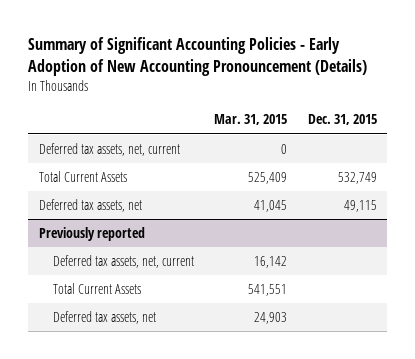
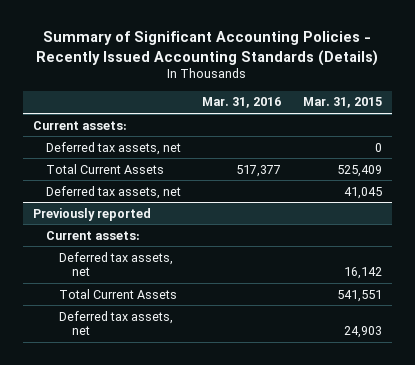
[28,37,368,77] Summary of Significant Accounting Policies - Early Adoption of New Accounting Pronouncement (Details) -> [36,31,379,66] Summary of Significant Accounting Policies - Recently Issued Accounting Standards (Details)
[307,114,377,126] Dec. 31, 2015 -> none
none -> [202,97,282,109] Mar. 31, 2016
none -> [33,120,128,130] Current assets:
[38,143,180,157] Deferred tax assets, net, current -> [46,141,182,155] Deferred tax assets, net
none -> [46,230,141,240] Current assets:
[52,255,194,269] Deferred tax assets, net, current -> [59,251,174,277] Deferred tax assets, net

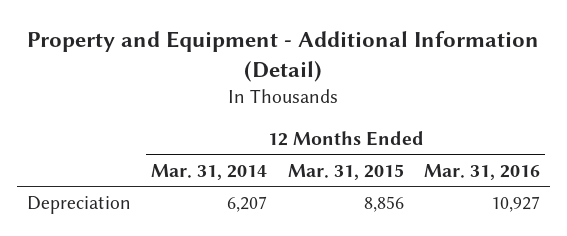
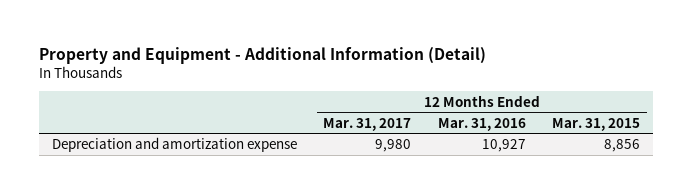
[151,163,268,180] Mar. 31, 2014 -> none
none -> [323,117,412,131] Mar. 31, 2017
[26,196,131,215] Depreciation -> [51,137,297,153] Depreciation and amortization expense

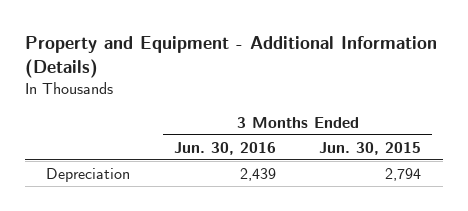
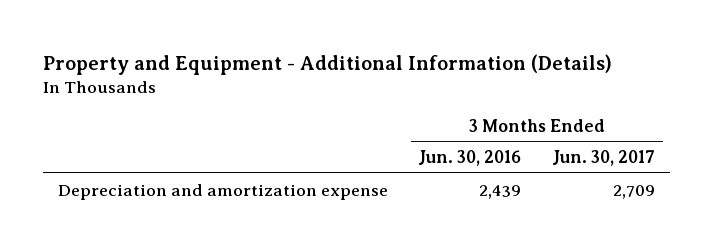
[319,141,422,155] Jun. 30, 2015 -> none
none -> [551,150,655,167] Jun. 30, 2017
[46,167,131,182] Depreciation -> [57,183,388,200] Depreciation and amortization expense

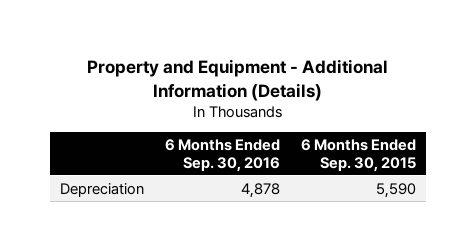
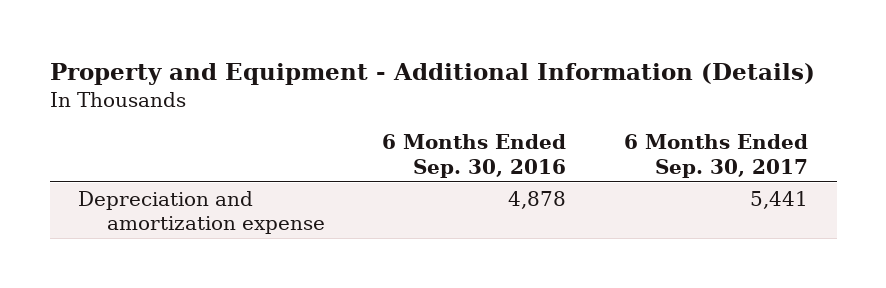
[300,138,416,172] 6 Months Ended Sep. 30, 2015 -> none
none -> [623,134,808,178] 6 Months Ended Sep. 30, 2017
[60,182,145,197] Depreciation -> [78,190,325,234] Depreciation and amortization expense

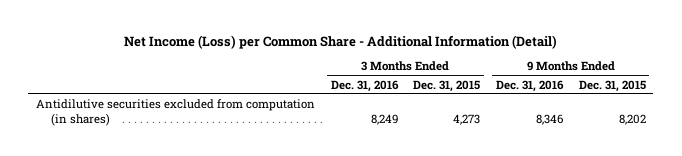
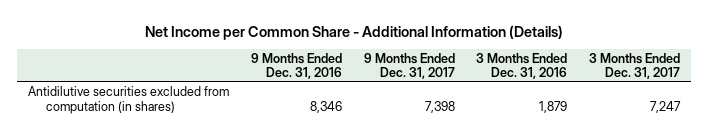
[123,34,557,49] Net Income (Loss) per Common Share - Additional Information (Detail) -> [145,24,564,40] Net Income per Common Share - Additional Information (Details)
[413,79,481,92] Dec. 31, 2015 -> none
[578,79,646,92] Dec. 31, 2015 -> none
none -> [363,52,455,80] 9 Months Ended Dec. 31, 2017
none -> [588,52,680,80] 3 Months Ended Dec. 31, 2017
[370,113,398,125] 8,249 -> [539,101,568,114] 1,879

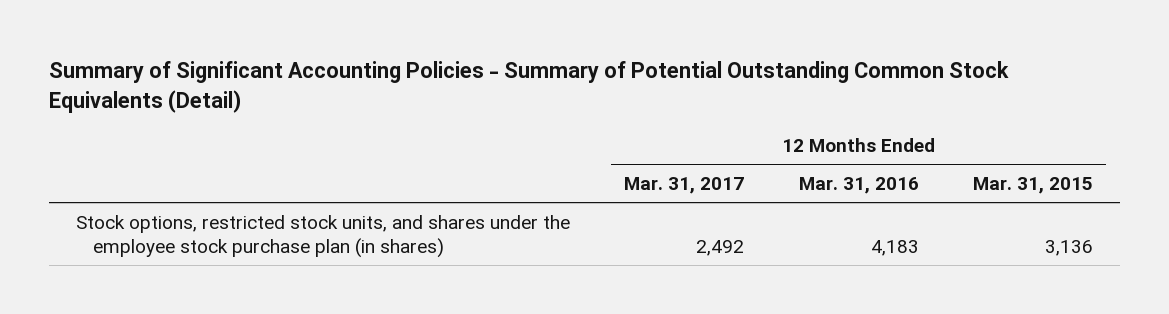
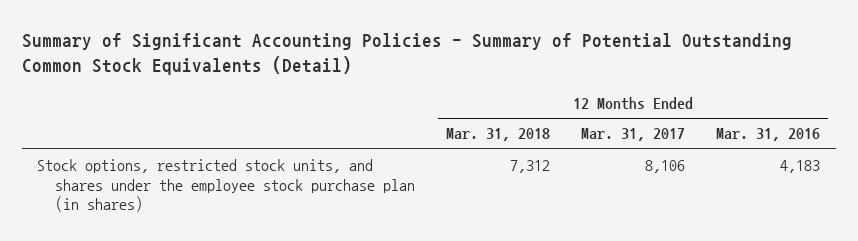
[972,177,1093,195] Mar. 31, 2015 -> none
none -> [445,128,550,142] Mar. 31, 2018
[696,239,745,256] 2,492 -> [645,160,686,174] 8,106

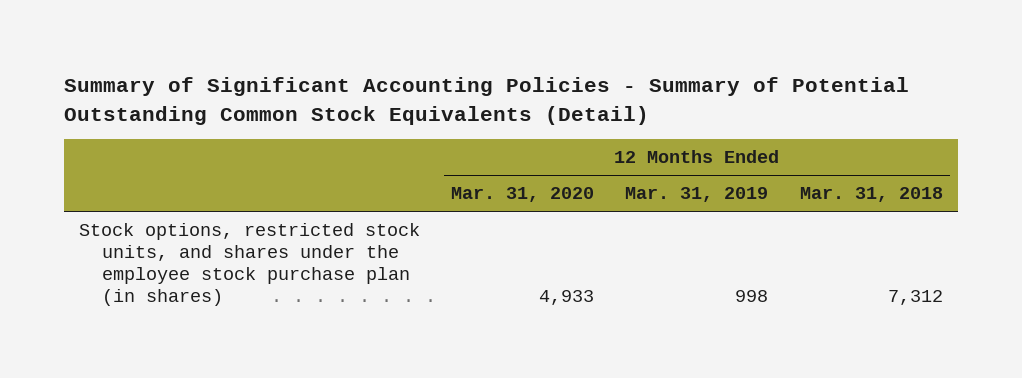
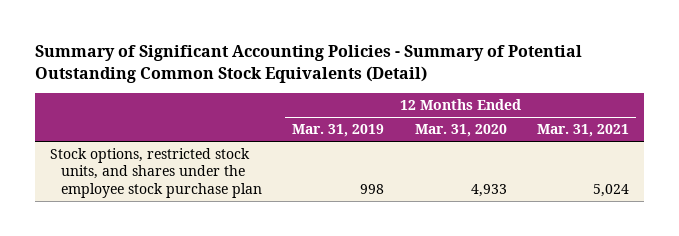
[799,187,943,203] Mar. 31, 2018 -> none
none -> [536,124,629,138] Mar. 31, 2021
[79,223,421,306] Stock options, restricted stock units, and shares under the employee stock purchase plan (in shares) -> [50,148,263,198] Stock options, restricted stock units, and shares under the employee stock purchase plan

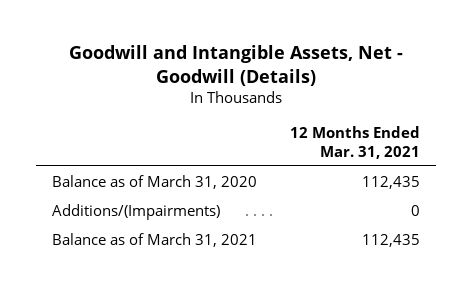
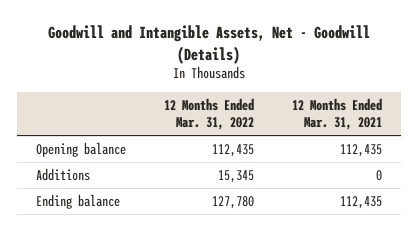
none -> [163,97,254,131] 12 Months Ended Mar. 31, 2022
[52,174,258,189] Balance as of March 31, 2020 -> [35,141,126,157] Opening balance
[52,203,221,220] Additions/(Impairments) -> [35,167,90,181] Additions
[52,232,258,247] Balance as of March 31, 2021 -> [35,193,120,209] Ending balance

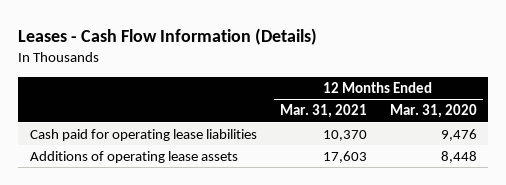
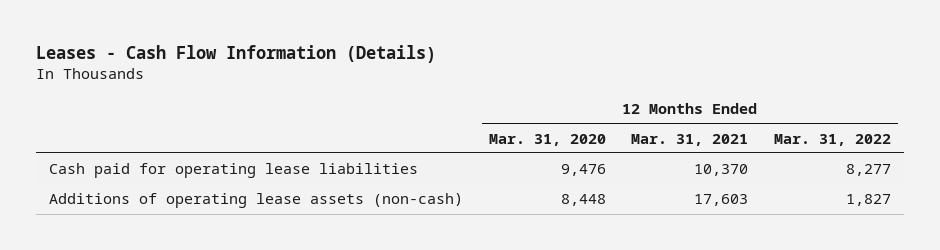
none -> [774,133,892,146] Mar. 31, 2022
[29,151,238,164] Additions of operating lease assets -> [48,193,463,209] Additions of operating lease assets (non-cash)

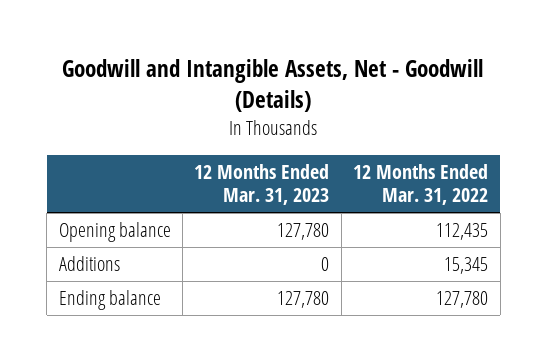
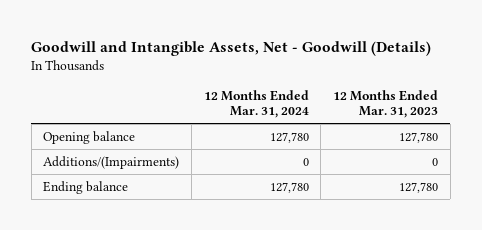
[353,163,489,206] 12 Months Ended Mar. 31, 2022 -> none
none -> [203,89,309,119] 12 Months Ended Mar. 31, 2024
[58,256,120,272] Additions -> [43,155,180,169] Additions/(Impairments)

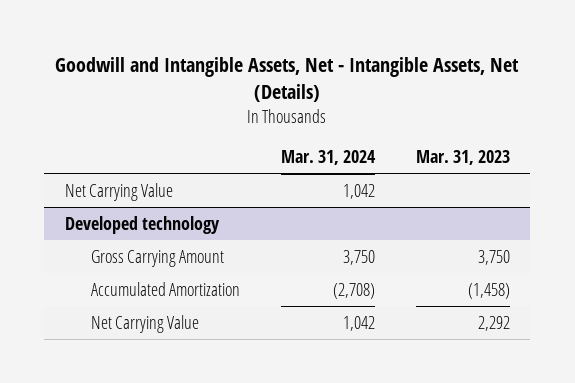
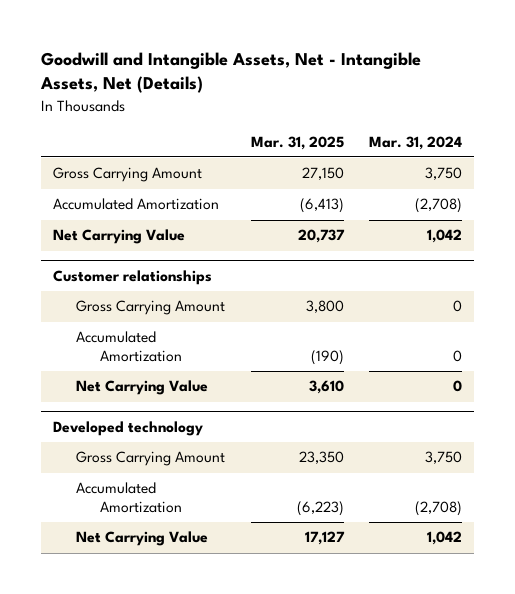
[415,149,510,165] Mar. 31, 2023 -> none
none -> [250,135,344,150] Mar. 31, 2025
none -> [53,167,203,183] Gross Carrying Amount
none -> [53,198,220,211] Accumulated Amortization
none -> [53,269,213,285] Customer relationships
none -> [76,300,226,316] Gross Carrying Amount
none -> [76,331,182,363] Accumulated Amortization
none -> [76,380,209,396] Net Carrying Value

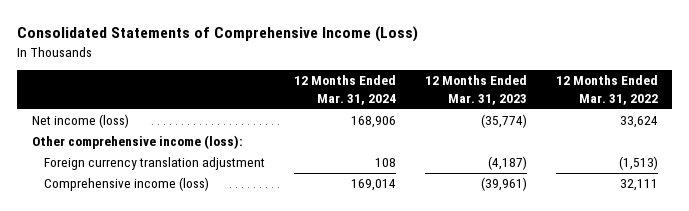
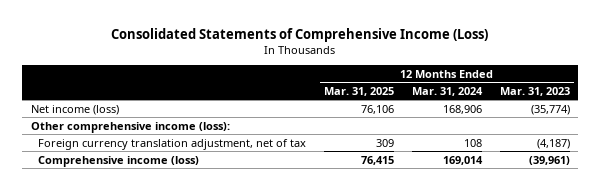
[555,75,658,105] 12 Months Ended Mar. 31, 2022 -> none
none -> [324,86,395,96] Mar. 31, 2025
[44,157,266,171] Foreign currency translation adjustment -> [38,138,307,150] Foreign currency translation adjustment, net of tax

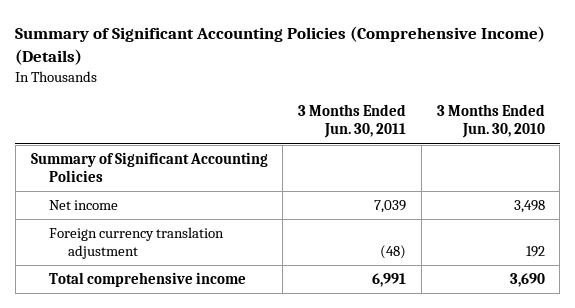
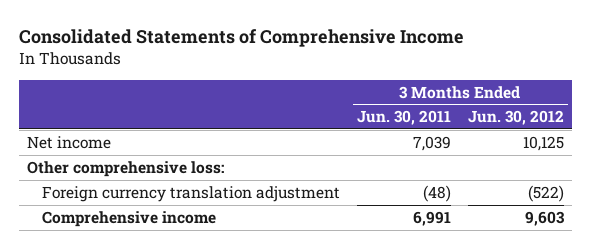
[15,25,546,65] Summary of Significant Accounting Policies (Comprehensive Income) (Details) -> [18,28,464,47] Consolidated Statements of Comprehensive Income
[436,104,545,139] 3 Months Ended Jun. 30, 2010 -> none
none -> [467,110,564,126] Jun. 30, 2012
[30,152,268,183] Summary of Significant Accounting Policies -> none
none -> [26,160,224,177] Other comprehensive loss:
[49,272,247,288] Total comprehensive income -> [42,210,217,227] Comprehensive income

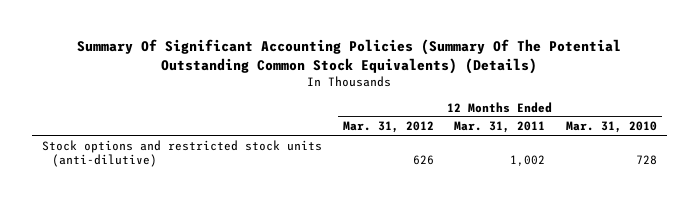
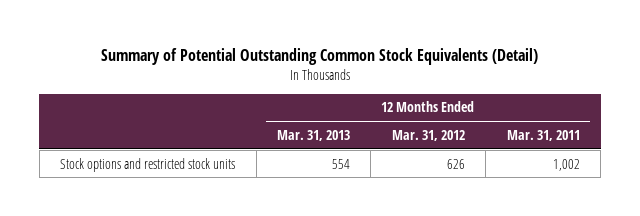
[77,38,622,74] Summary Of Significant Accounting Policies (Summary Of The Potential Outstanding Common Stock Equivalents) (Details) -> [100,47,538,65] Summary of Potential Outstanding Common Stock Equivalents (Detail)
[565,121,657,134] Mar. 31, 2010 -> none
none -> [276,129,350,141] Mar. 31, 2013
[42,139,323,168] Stock options and restricted stock units (anti-dilutive) -> [60,157,236,172] Stock options and restricted stock units

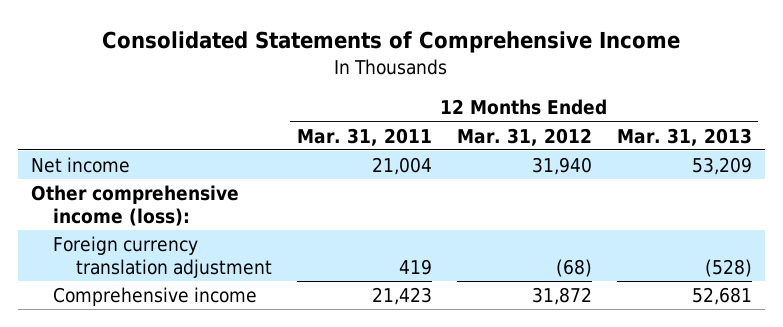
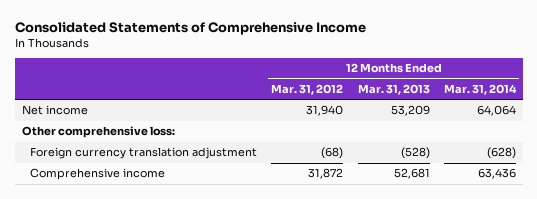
[296,127,432,146] Mar. 31, 2011 -> none
none -> [443,83,517,95] Mar. 31, 2014
[30,185,239,227] Other comprehensive income (loss): -> [21,126,175,139] Other comprehensive loss:

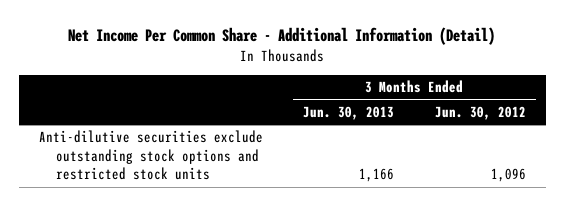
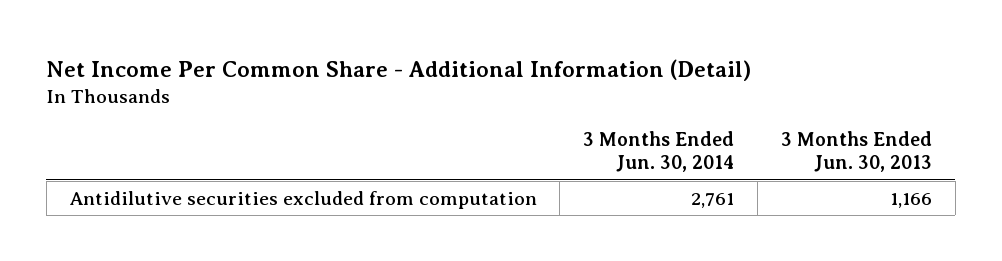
[434,105,526,120] Jun. 30, 2012 -> none
none -> [583,131,735,173] 3 Months Ended Jun. 30, 2014
[39,130,264,181] Anti-dilutive securities exclude outstanding stock options and restricted stock units -> [69,190,537,209] Antidilutive securities excluded from computation

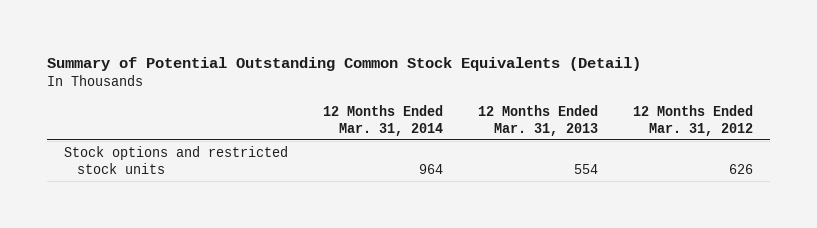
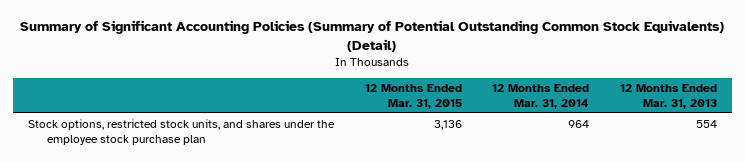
[46,56,641,71] Summary of Potential Outstanding Common Stock Equivalents (Detail) -> [20,20,725,52] Summary of Significant Accounting Policies (Summary of Potential Outstanding Common Stock Equivalents) (Detail)
[632,104,753,136] 12 Months Ended Mar. 31, 2012 -> none
none -> [364,84,462,109] 12 Months Ended Mar. 31, 2015
[63,145,288,174] Stock options and restricted stock units -> [28,119,336,145] Stock options, restricted stock units, and shares under the employee stock purchase plan

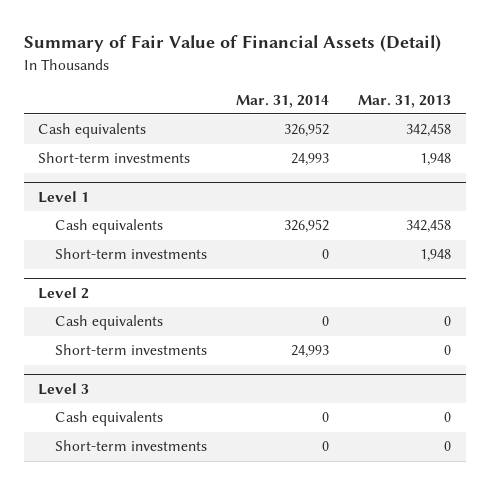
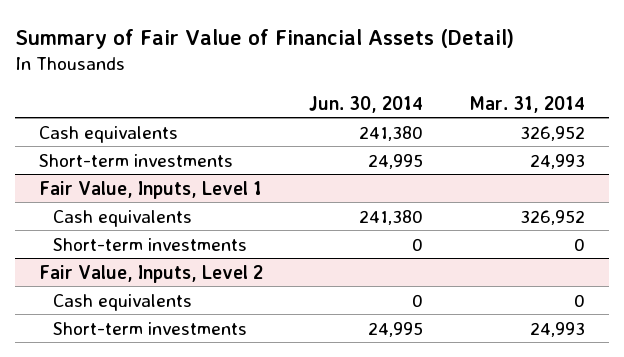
[358,94,452,108] Mar. 31, 2013 -> none
none -> [309,95,424,113] Jun. 30, 2014
[38,190,90,203] Level 1 -> none
none -> [38,180,262,199] Fair Value, Inputs, Level 1
[38,286,90,299] Level 2 -> none
none -> [38,264,263,283] Fair Value, Inputs, Level 2
[38,382,90,395] Level 3 -> none
[54,411,163,427] Cash equivalents -> none
[54,440,207,452] Short-term investments -> none

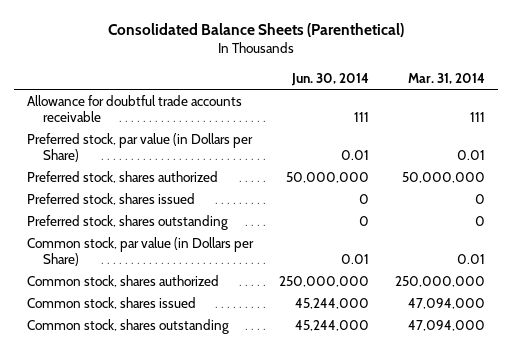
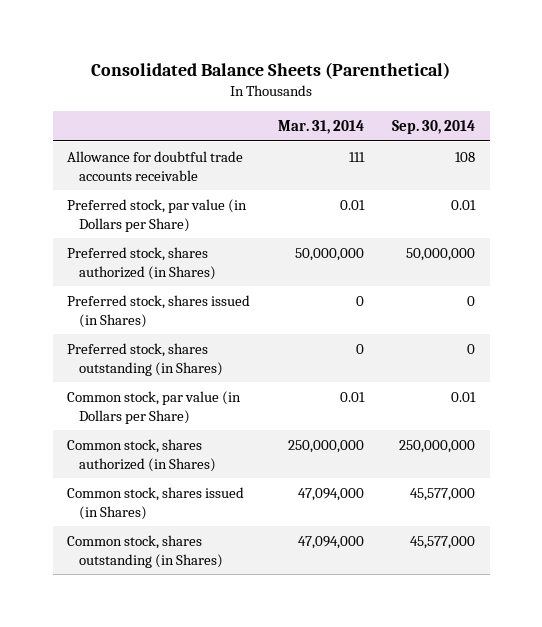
[290,72,369,86] Jun. 30, 2014 -> none
none -> [392,120,476,135] Sep. 30, 2014
[26,171,218,184] Preferred stock, shares authorized -> [66,246,216,280] Preferred stock, shares authorized (in Shares)
[26,193,195,206] Preferred stock, shares issued -> [66,294,250,328] Preferred stock, shares issued (in Shares)
[26,215,228,231] Preferred stock, shares outstanding -> [66,342,223,376] Preferred stock, shares outstanding (in Shares)
[26,275,219,288] Common stock, shares authorized -> [66,438,216,472] Common stock, shares authorized (in Shares)
[26,297,196,310] Common stock, shares issued -> [66,486,244,520] Common stock, shares issued (in Shares)
[26,319,229,335] Common stock, shares outstanding -> [66,534,223,568] Common stock, shares outstanding (in Shares)

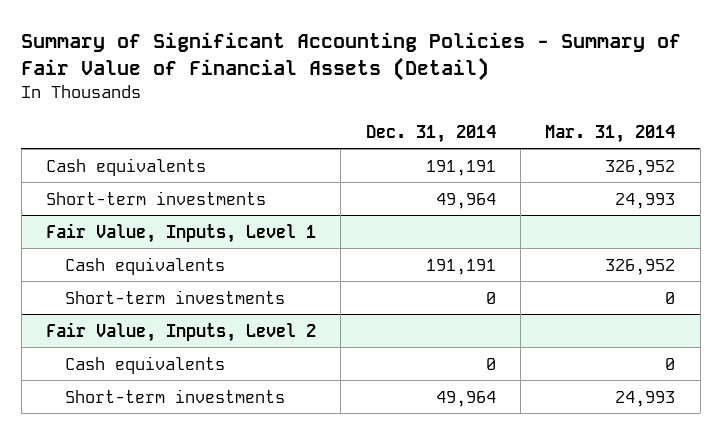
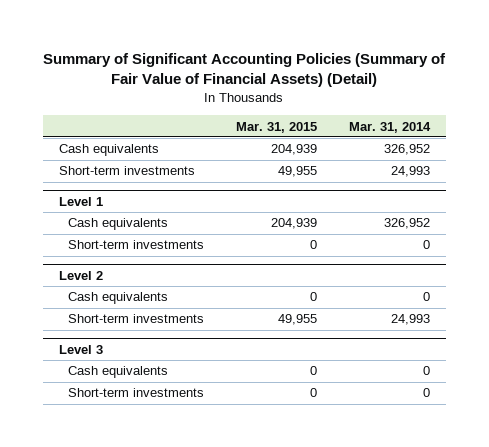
[21,31,682,81] Summary of Significant Accounting Policies - Summary of Fair Value of Financial Assets (Detail) -> [43,52,447,88] Summary of Significant Accounting Policies (Summary of Fair Value of Financial Assets) (Detail)
[365,124,496,143] Dec. 31, 2014 -> none
none -> [236,121,318,133] Mar. 31, 2015
[45,222,316,243] Fair Value, Inputs, Level 1 -> [59,196,104,206] Level 1
[45,321,316,342] Fair Value, Inputs, Level 2 -> [59,270,104,280] Level 2
none -> [59,344,104,354] Level 3
none -> [68,366,169,379] Cash equivalents
none -> [68,388,205,398] Short-term investments

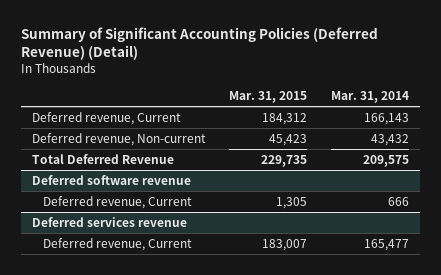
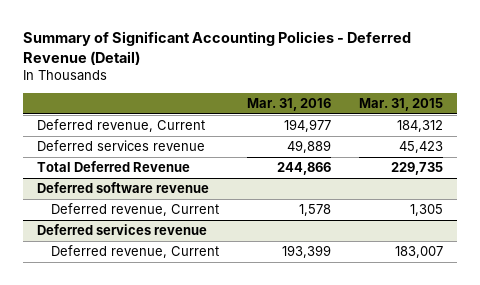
[20,26,378,61] Summary of Significant Accounting Policies (Deferred Revenue) (Detail) -> [23,31,412,65] Summary of Significant Accounting Policies - Deferred Revenue (Detail)
[330,90,409,103] Mar. 31, 2014 -> none
none -> [246,98,331,112] Mar. 31, 2016
[32,132,207,146] Deferred revenue, Non-current -> [37,140,206,152] Deferred services revenue

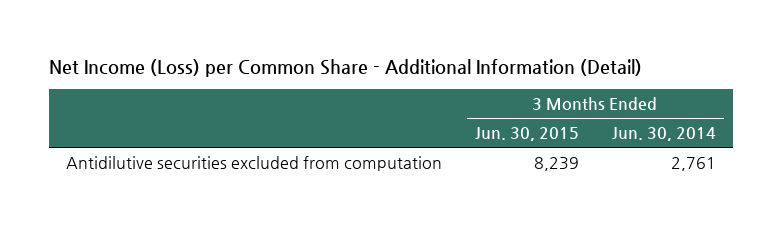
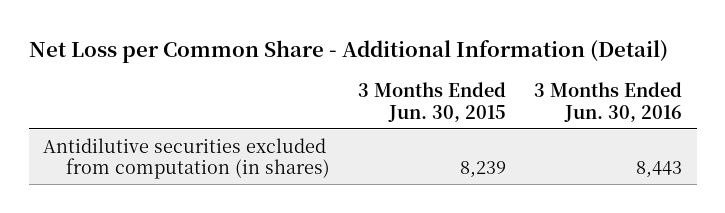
[49,59,643,78] Net Income (Loss) per Common Share - Additional Information (Detail) -> [28,39,668,63] Net Loss per Common Share - Additional Information (Detail)
[611,127,716,142] Jun. 30, 2014 -> none
none -> [534,82,683,122] 3 Months Ended Jun. 30, 2016
[65,156,442,172] Antidilutive securities excluded from computation -> [42,137,331,180] Antidilutive securities excluded from computation (in shares)

